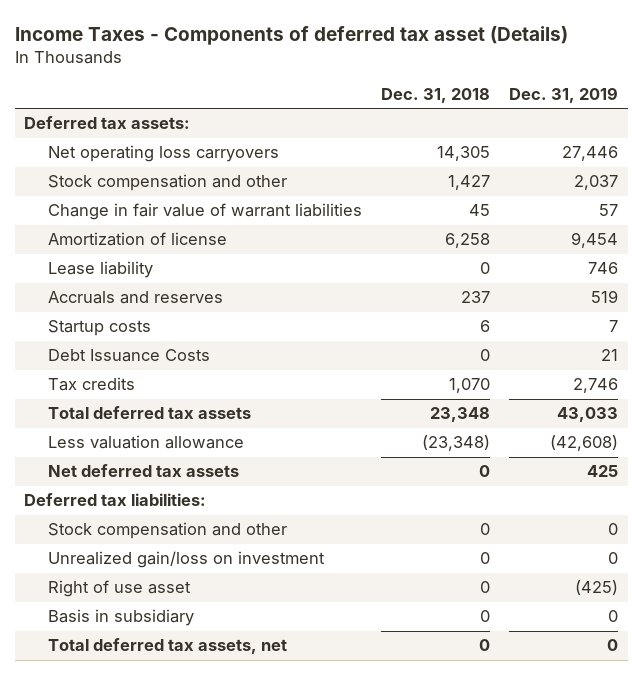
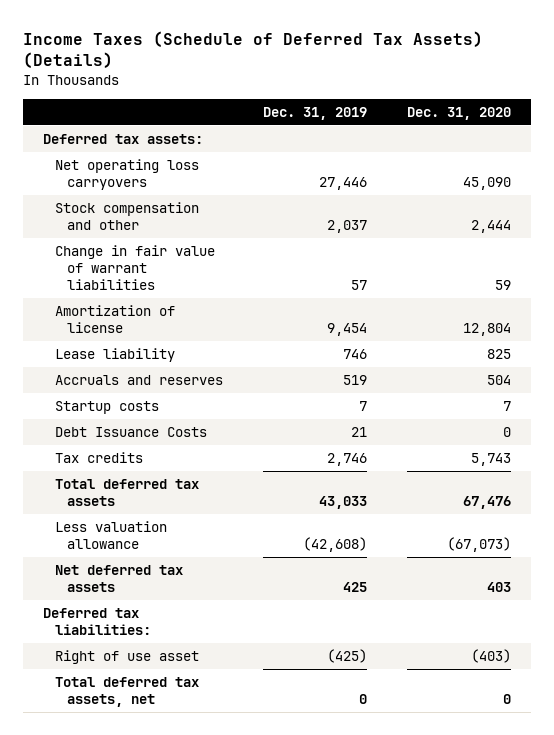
[14,25,568,45] Income Taxes - Components of deferred tax asset (Details) -> [23,30,484,69] Income Taxes (Schedule of Deferred Tax Assets) (Details)
[381,88,491,104] Dec. 31, 2018 -> none
none -> [406,106,511,120] Dec. 31, 2020
[48,522,288,540] Stock compensation and other -> none
[48,551,326,569] Unrealized gain/loss on investment -> none
[48,609,195,627] Basis in subsidiary -> none

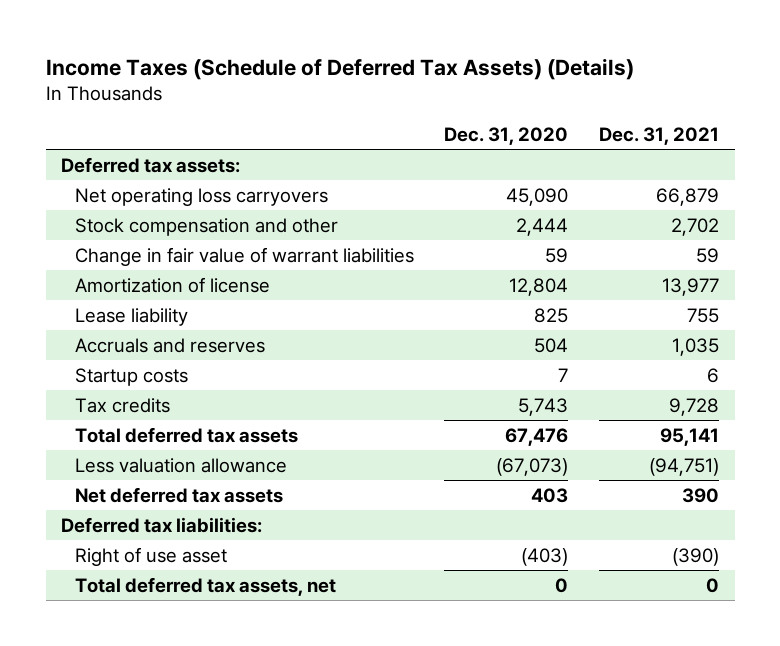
[262,106,367,120] Dec. 31, 2019 -> none
none -> [599,126,720,145] Dec. 31, 2021
[55,426,208,437] Debt Issuance Costs -> none

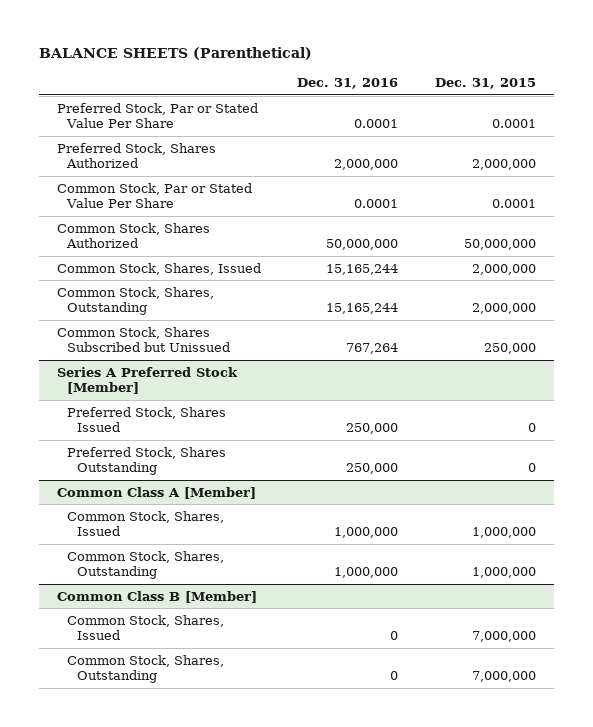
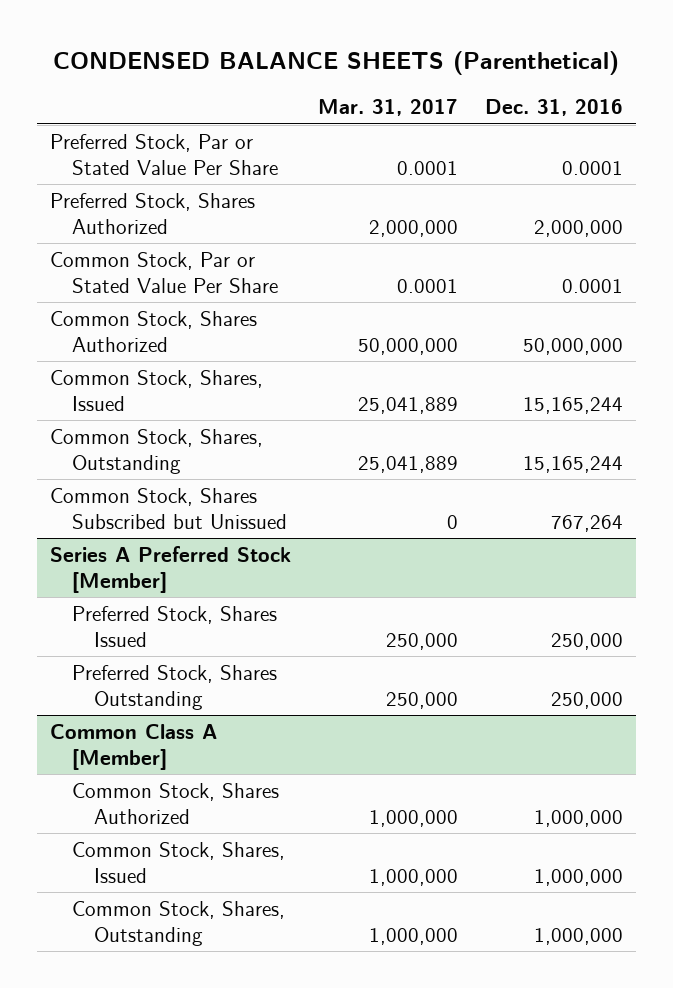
[39,47,313,61] BALANCE SHEETS (Parenthetical) -> [53,51,620,76] CONDENSED BALANCE SHEETS (Parenthetical)
[434,78,536,90] Dec. 31, 2015 -> none
none -> [317,99,458,117] Mar. 31, 2017
none -> [72,783,280,824] Common Stock, Shares Authorized
[57,590,258,603] Common Class B [Member] -> none
[67,614,225,640] Common Stock, Shares, Issued -> none
[67,654,225,683] Common Stock, Shares, Outstanding -> none

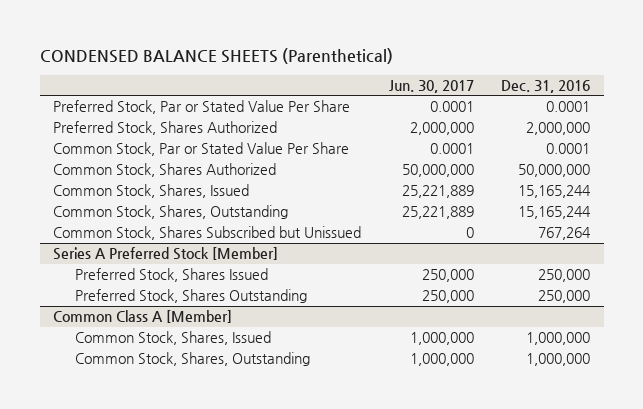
[317,99,458,117] Mar. 31, 2017 -> none
none -> [388,79,474,93] Jun. 30, 2017
[72,783,280,824] Common Stock, Shares Authorized -> none

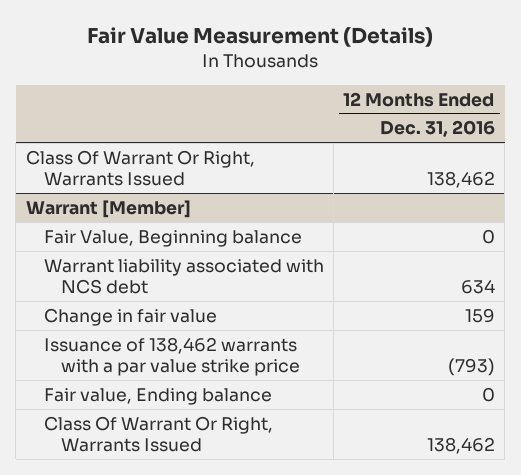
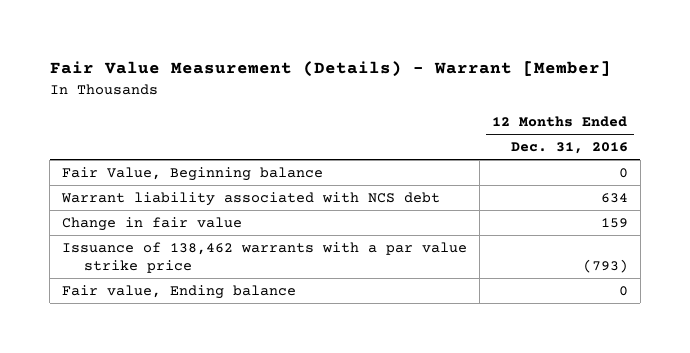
[87,27,434,48] Fair Value Measurement (Details) -> [49,61,611,78] Fair Value Measurement (Details) - Warrant [Member]
[25,149,255,187] Class Of Warrant Or Right, Warrants Issued -> none
[25,199,191,218] Warrant [Member] -> none
[43,415,273,453] Class Of Warrant Or Right, Warrants Issued -> none

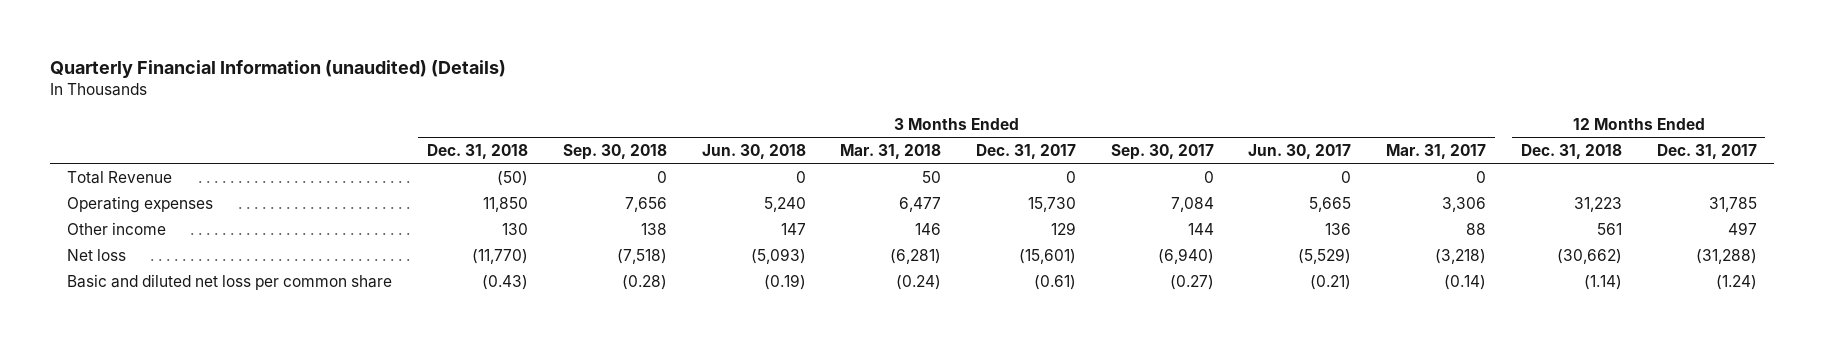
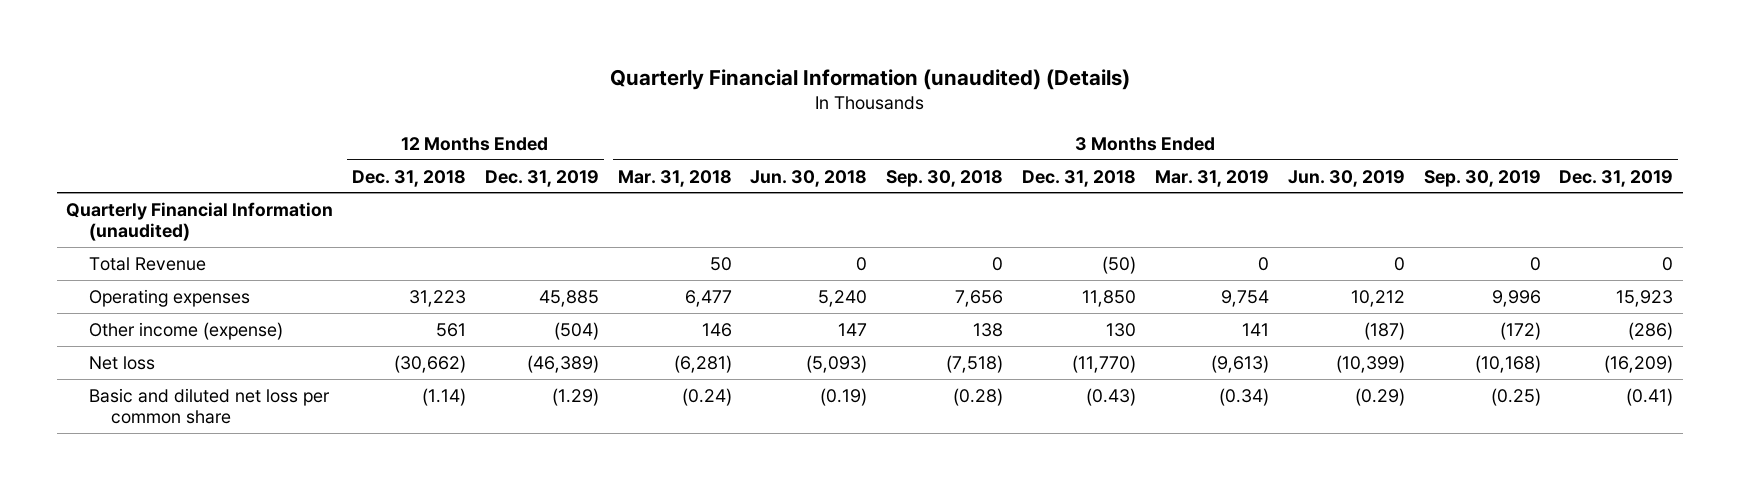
[976,143,1077,159] Dec. 31, 2017 -> none
[1110,143,1214,160] Sep. 30, 2017 -> none
[1248,143,1352,159] Jun. 30, 2017 -> none
[1386,143,1487,159] Mar. 31, 2017 -> none
[1656,143,1757,159] Dec. 31, 2017 -> none
none -> [484,169,599,187] Dec. 31, 2019
none -> [1154,169,1269,187] Mar. 31, 2019
none -> [1287,169,1405,187] Jun. 30, 2019
none -> [1423,169,1541,187] Sep. 30, 2019
none -> [1559,169,1674,187] Dec. 31, 2019
none -> [66,201,334,241] Quarterly Financial Information (unaudited)
[67,221,167,235] Other income -> [88,321,283,340] Other income (expense)

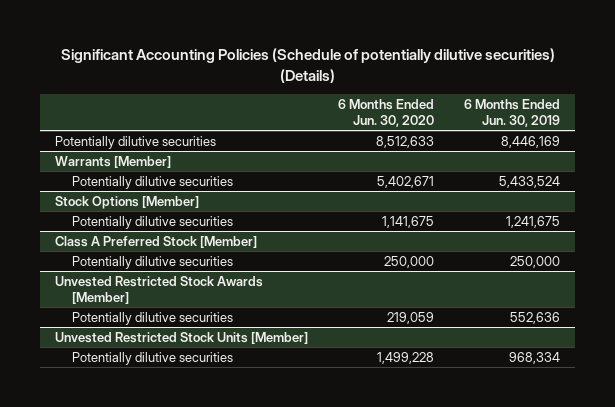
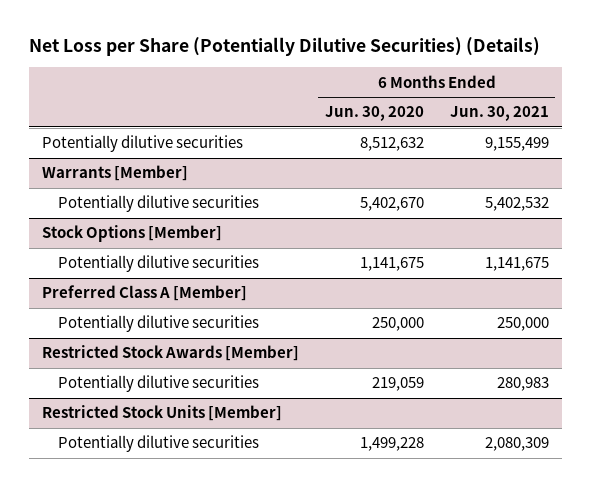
[60,48,555,83] Significant Accounting Policies (Schedule of potentially dilutive securities) (Details) -> [28,37,540,57] Net Loss per Share (Potentially Dilutive Securities) (Details)
[464,98,561,127] 6 Months Ended Jun. 30, 2019 -> none
none -> [449,106,549,122] Jun. 30, 2021
[376,136,435,149] 8,512,633 -> [359,137,424,152] 8,512,632
[377,176,435,189] 5,402,671 -> [359,197,424,212] 5,402,670
[54,236,257,249] Class A Preferred Stock [Member] -> [41,285,247,302] Preferred Class A [Member]
[54,276,263,305] Unvested Restricted Stock Awards [Member] -> [41,345,299,362] Restricted Stock Awards [Member]
[54,332,308,345] Unvested Restricted Stock Units [Member] -> [41,405,282,422] Restricted Stock Units [Member]

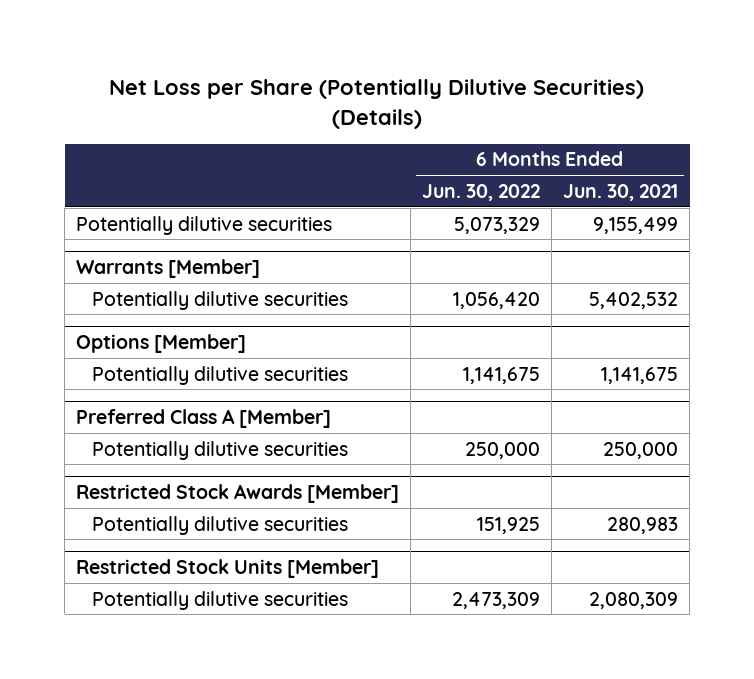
[324,106,424,122] Jun. 30, 2020 -> none
none -> [422,183,541,201] Jun. 30, 2022
[41,225,222,243] Stock Options [Member] -> [76,333,247,353] Options [Member]

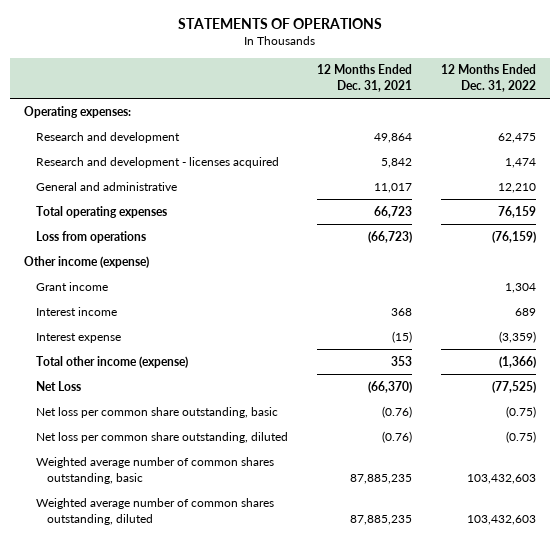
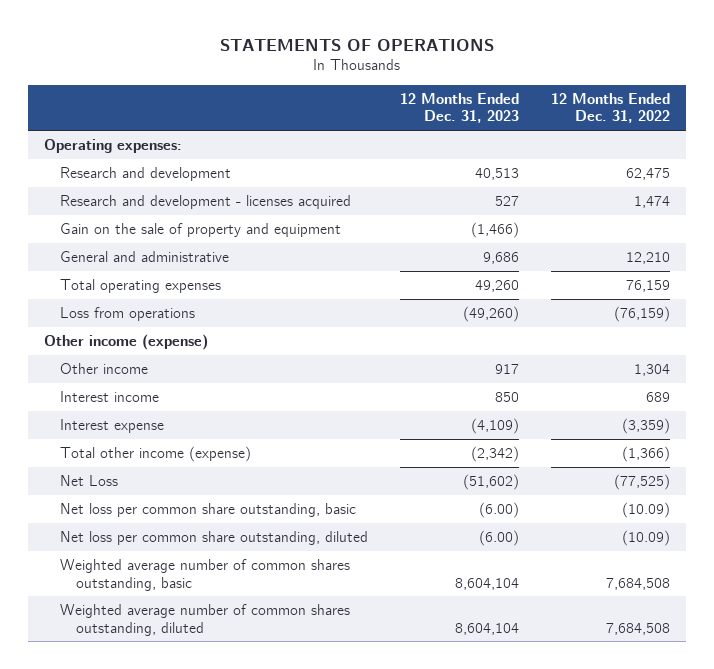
[316,64,412,93] 12 Months Ended Dec. 31, 2021 -> none
none -> [400,92,520,124] 12 Months Ended Dec. 31, 2023
none -> [60,222,342,237] Gain on the sale of property and equipment
[35,281,108,291] Grant income -> [60,362,149,374] Other income
[505,405,536,418] (0.75) -> [622,501,671,518] (10.09)
[505,430,536,443] (0.75) -> [622,529,671,546] (10.09)
[466,473,536,484] 103,432,603 -> [606,577,671,590] 7,684,508
[466,514,536,525] 103,432,603 -> [606,622,671,635] 7,684,508

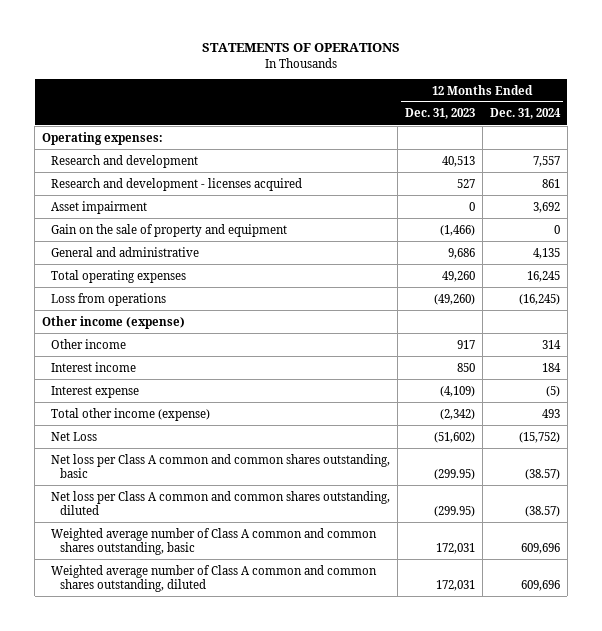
[551,92,671,124] 12 Months Ended Dec. 31, 2022 -> none
none -> [489,108,561,120] Dec. 31, 2024
none -> [51,200,148,214] Asset impairment
[60,502,357,517] Net loss per common share outstanding, basic -> [51,453,391,478] Net loss per Class A common and common shares outstanding, basic
[479,501,520,518] (6.00) -> [433,468,475,480] (299.95)
[60,530,369,545] Net loss per common share outstanding, diluted -> [51,490,391,515] Net loss per Class A common and common shares outstanding, diluted
[479,529,520,546] (6.00) -> [433,505,475,517] (299.95)
[60,558,351,591] Weighted average number of common shares outstanding, basic -> [51,527,378,555] Weighted average number of Class A common and common shares outstanding, basic
[455,577,520,590] 8,604,104 -> [435,542,475,554] 172,031
[60,603,351,636] Weighted average number of common shares outstanding, diluted -> [51,564,378,592] Weighted average number of Class A common and common shares outstanding, diluted
[455,622,520,635] 8,604,104 -> [435,579,475,591] 172,031

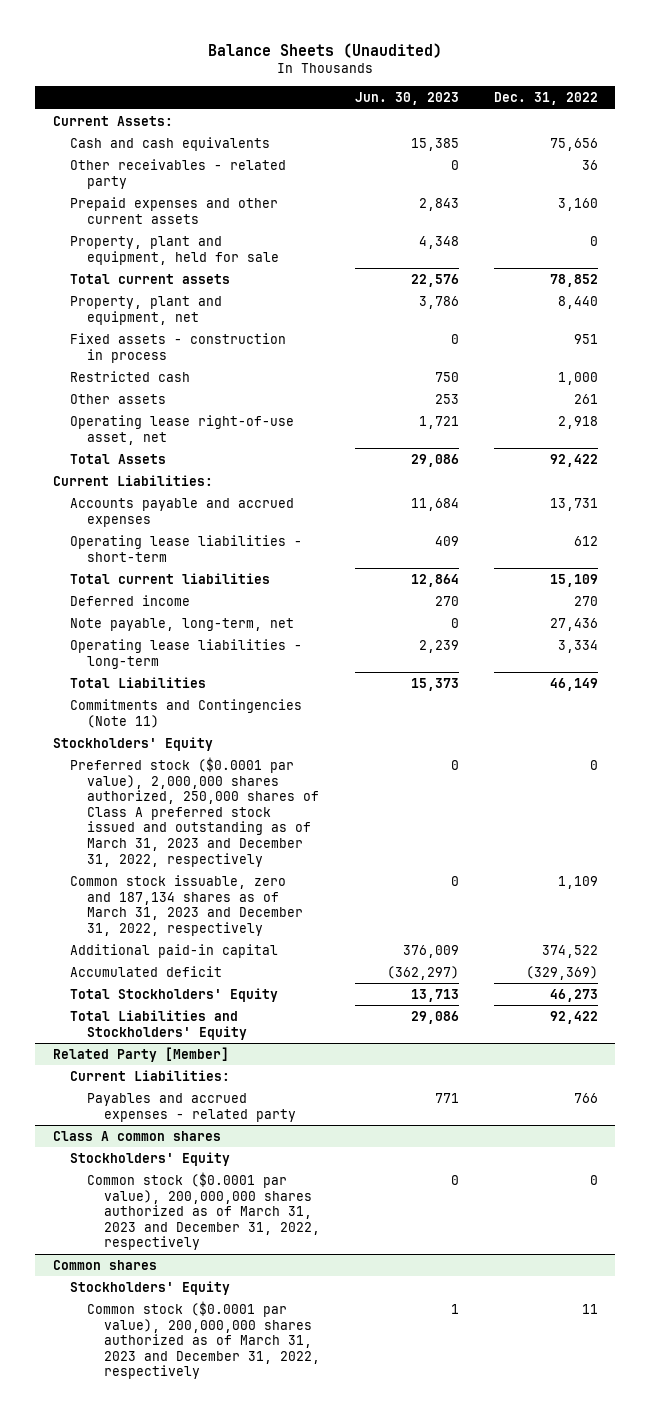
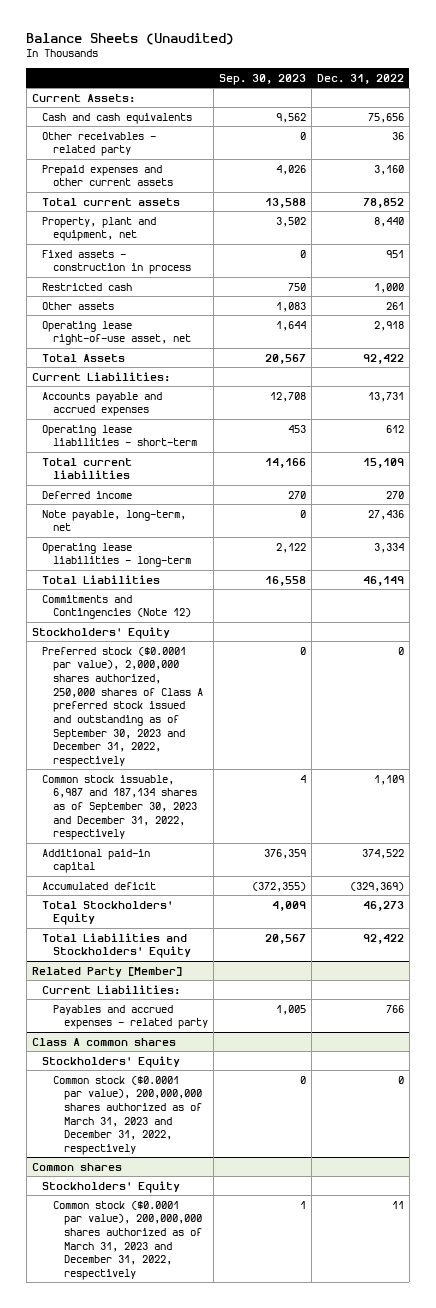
[354,92,459,106] Jun. 30, 2023 -> none
none -> [218,73,306,85] Sep. 30, 2023
[69,236,279,265] Property, plant and equipment, held for sale -> none
[69,699,302,728] Commitments and Contingencies (Note 11) -> [42,594,191,620] Commitments and Contingencies (Note 12)
[69,757,319,867] Preferred stock ($0.0001 par value), 2,000,000 shares authorized, 250,000 shares of Class A preferred stock issued and outstanding as of March 31, 2023 and December 31, 2022, respectively -> [42,646,203,767] Preferred stock ($0.0001 par value), 2,000,000 shares authorized, 250,000 shares of Class A preferred stock issued and outstanding as of September 30, 2023 and December 31, 2022, respectively
[69,875,303,936] Common stock issuable, zero and 187,134 shares as of March 31, 2023 and December 31, 2022, respectively -> [42,774,197,841] Common stock issuable, 6,987 and 187,134 shares as of September 30, 2023 and December 31, 2022, respectively

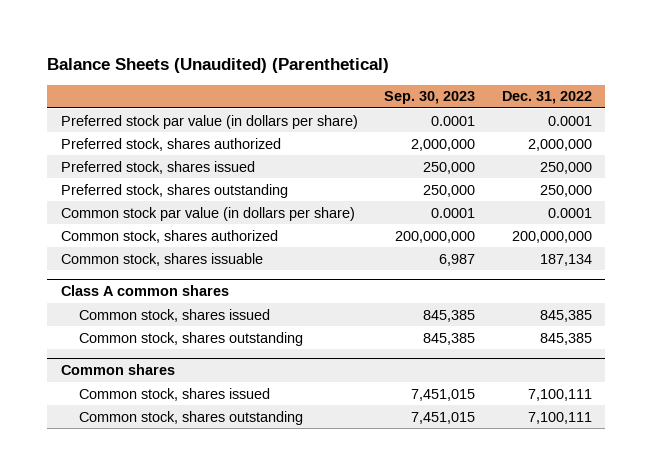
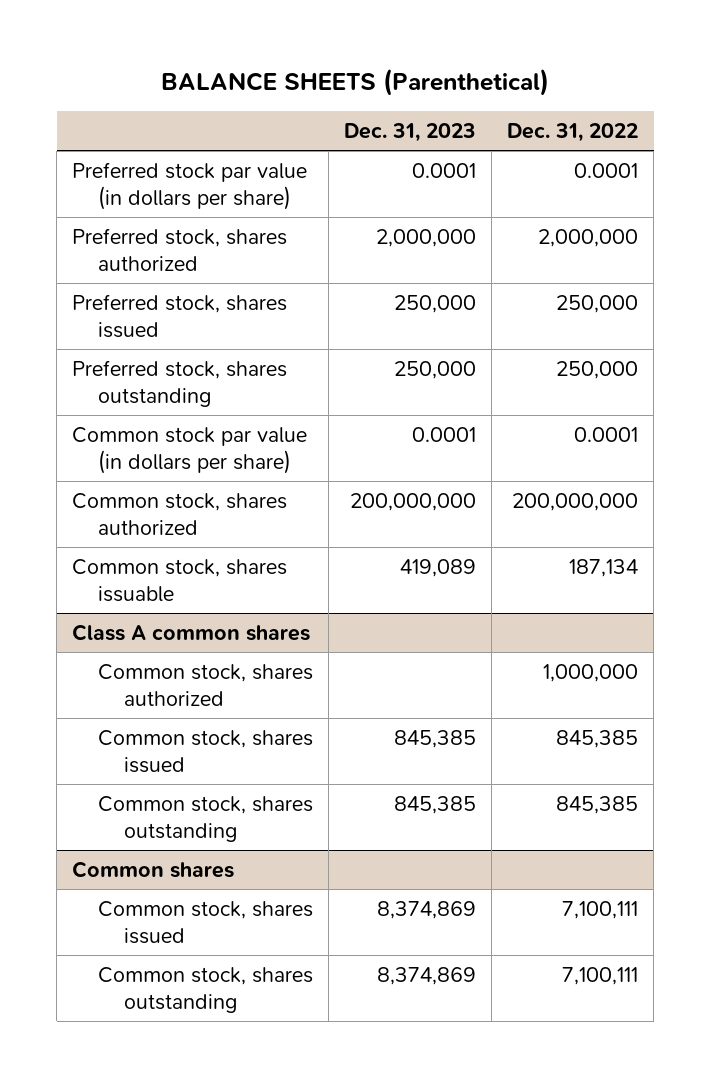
[47,58,390,74] Balance Sheets (Unaudited) (Parenthetical) -> [161,68,550,97] BALANCE SHEETS (Parenthetical)
[384,91,476,105] Sep. 30, 2023 -> none
none -> [344,123,477,143] Dec. 31, 2023
none -> [98,663,314,706] Common stock, shares authorized

